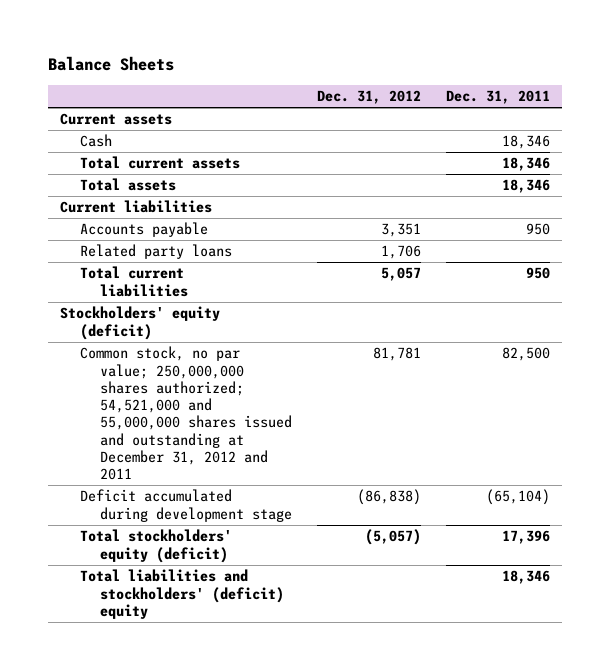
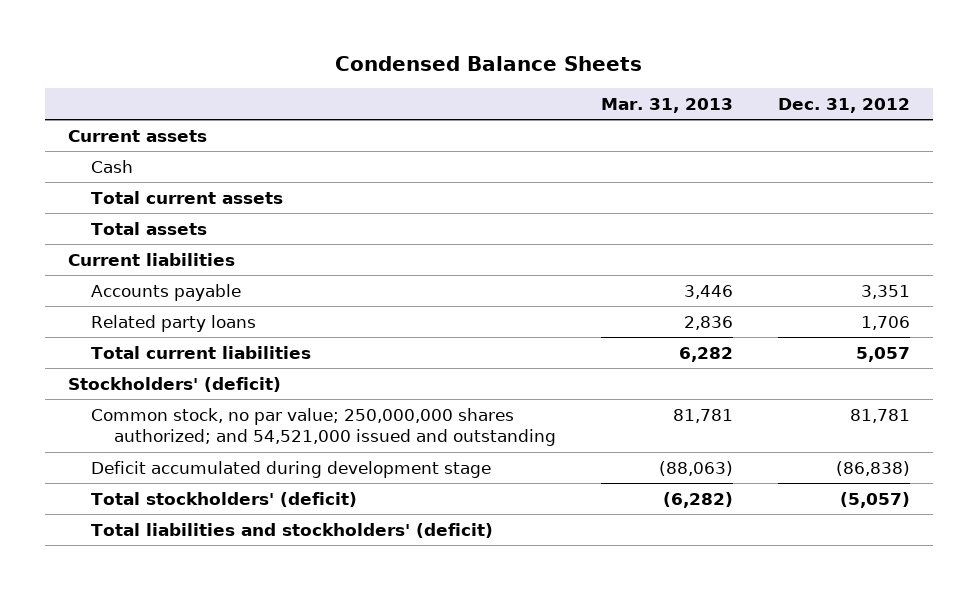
[48,56,175,72] Balance Sheets -> [335,56,643,72] Condensed Balance Sheets
[445,90,550,105] Dec. 31, 2011 -> none
none -> [601,97,734,113] Mar. 31, 2013
[60,306,221,340] Stockholders' equity (deficit) -> [67,376,281,392] Stockholders' (deficit)
[80,346,293,481] Common stock, no par value; 250,000,000 shares authorized; 54,521,000 and 55,000,000 shares issued and outstanding at December 31, 2012 and 2011 -> [90,407,556,447] Common stock, no par value; 250,000,000 shares authorized; and 54,521,000 issued and outstanding
[80,529,233,563] Total stockholders' equity (deficit) -> [90,491,357,507] Total stockholders' (deficit)
[80,569,285,619] Total liabilities and stockholders' (deficit) equity -> [90,522,493,538] Total liabilities and stockholders' (deficit)

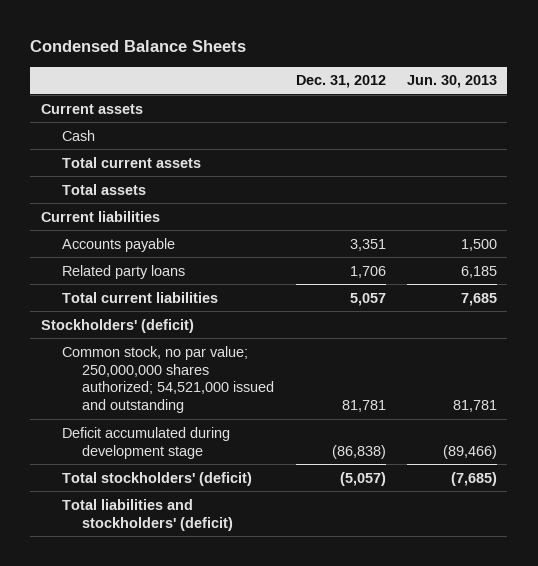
[601,97,734,113] Mar. 31, 2013 -> none
none -> [406,75,497,89] Jun. 30, 2013
[90,407,556,447] Common stock, no par value; 250,000,000 shares authorized; and 54,521,000 issued and outstanding -> [61,345,275,414] Common stock, no par value; 250,000,000 shares authorized; 54,521,000 issued and outstanding

